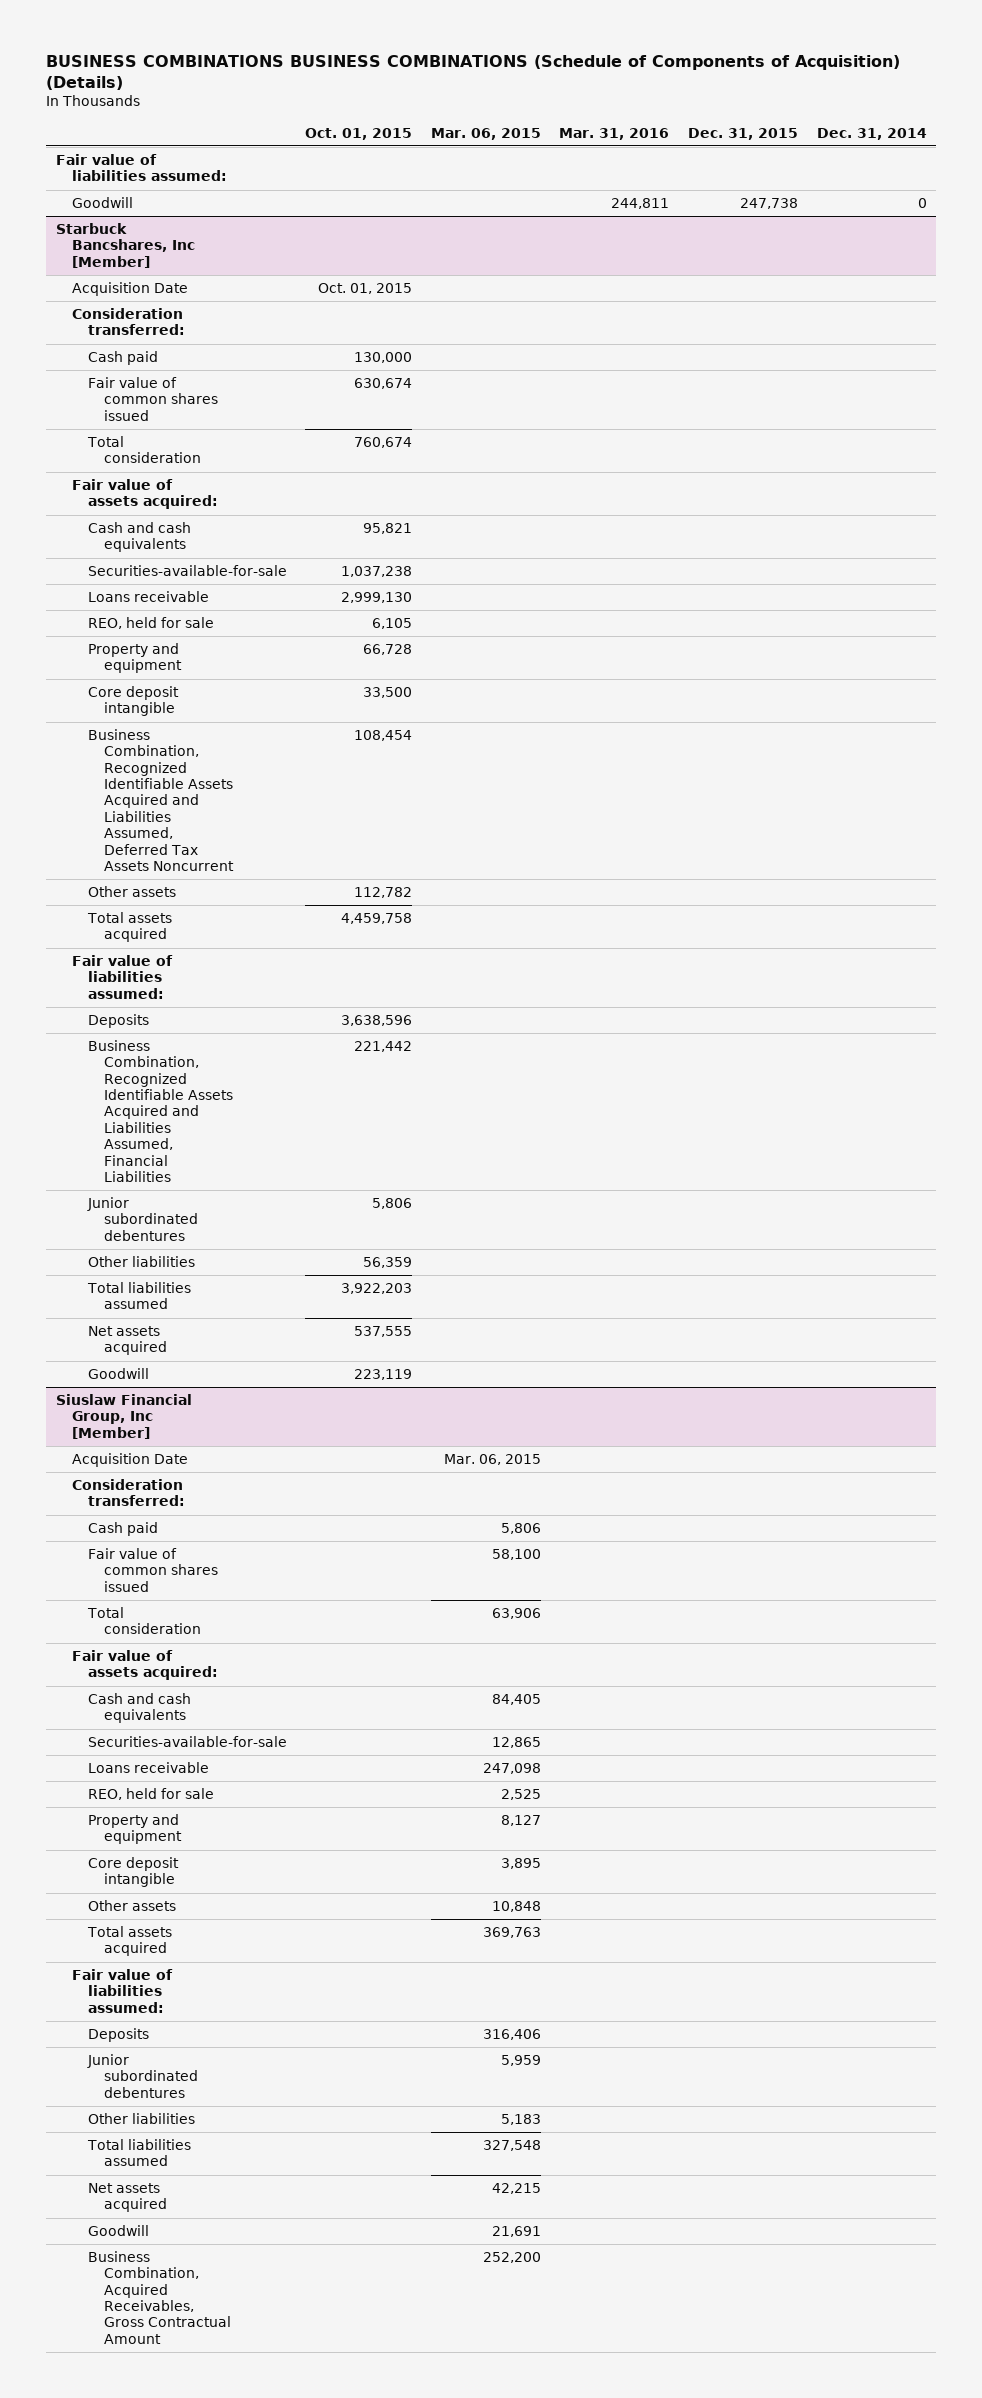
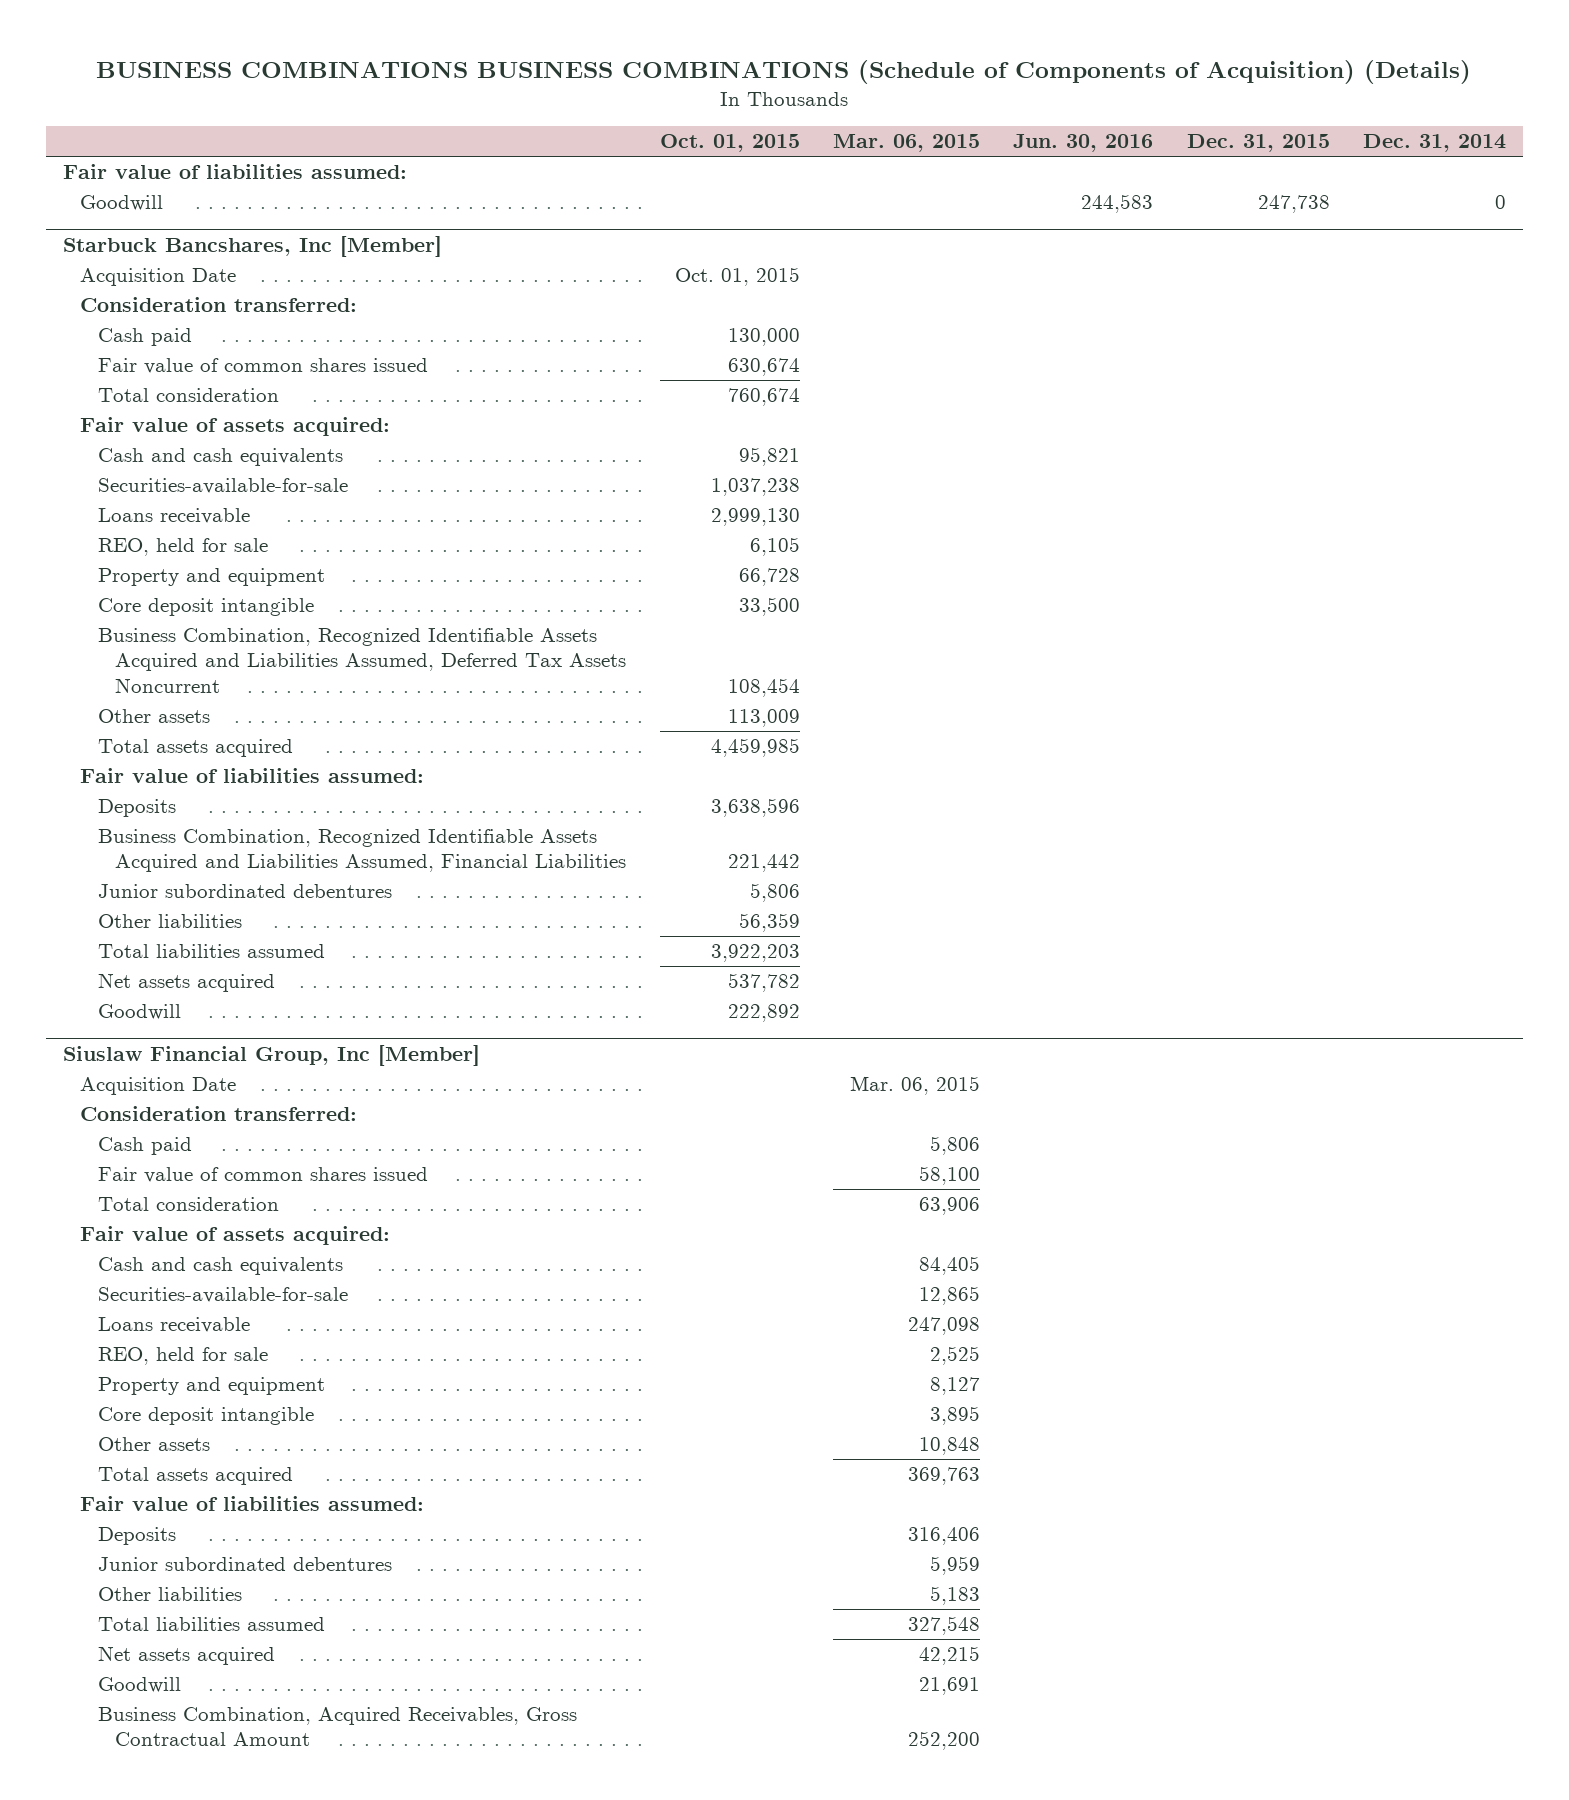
[559,127,670,140] Mar. 31, 2016 -> none
none -> [1013,134,1154,153] Jun. 30, 2016
[354,887,413,899] 112,782 -> [727,709,800,728] 113,009
[341,913,413,925] 4,459,758 -> [710,738,800,758] 4,459,985
[354,1326,413,1338] 537,555 -> [727,973,800,993] 537,782
[354,1369,413,1381] 223,119 -> [727,1004,800,1023] 222,892

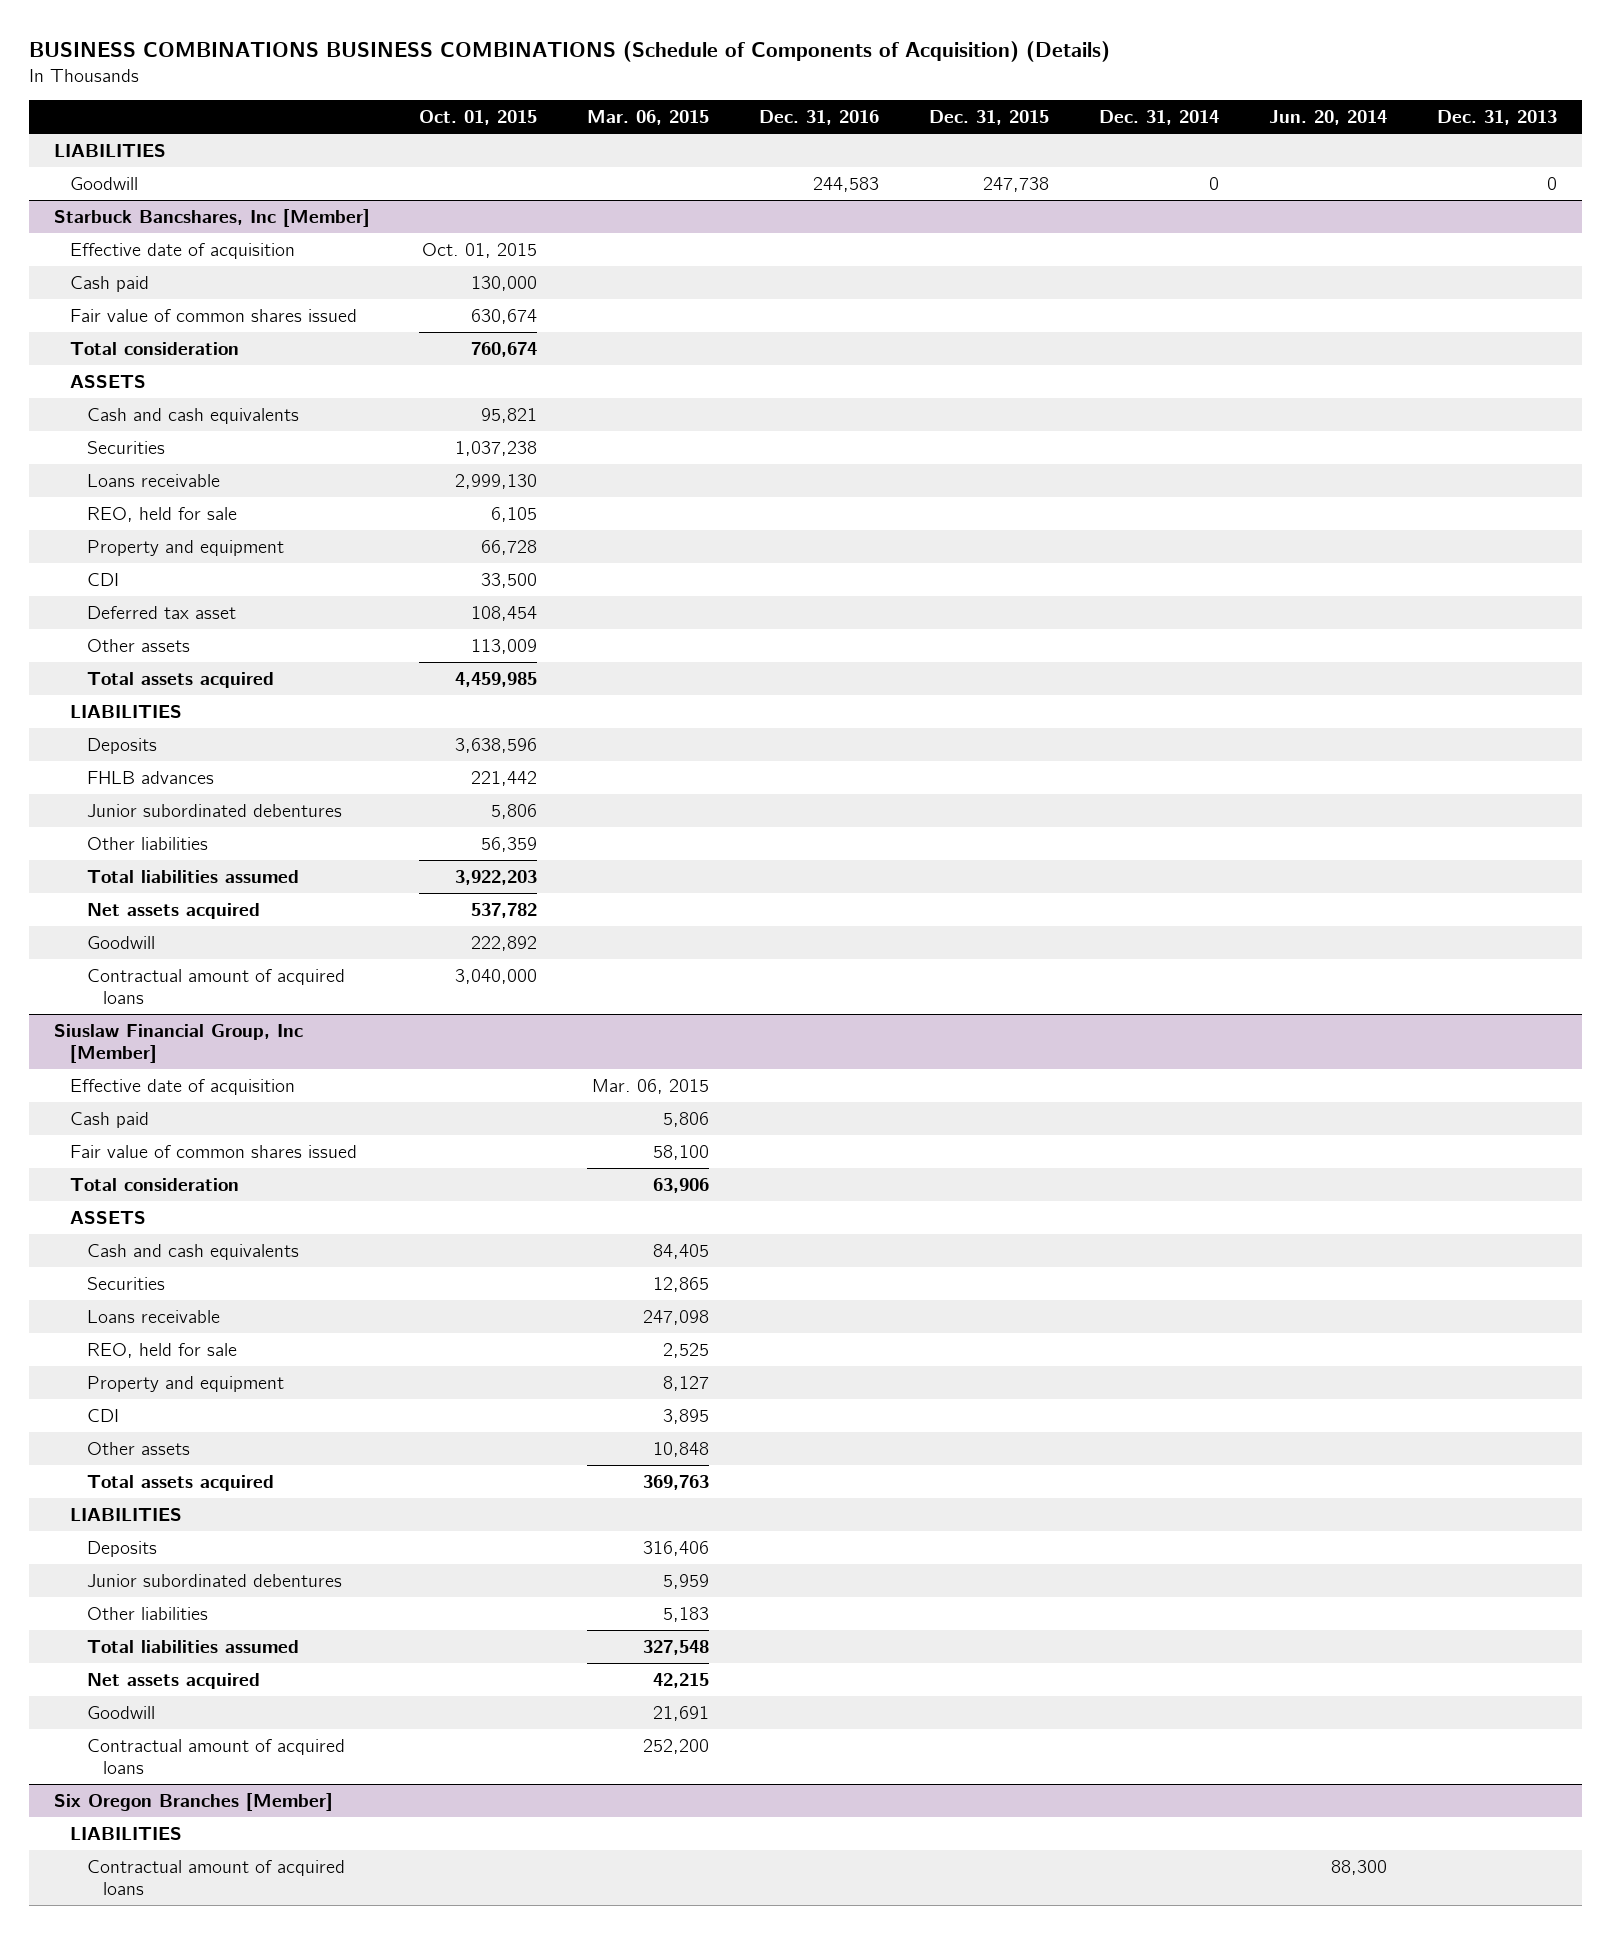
[1013,134,1154,153] Jun. 30, 2016 -> none
none -> [759,110,880,126] Dec. 31, 2016
none -> [1268,110,1387,126] Jun. 20, 2014
none -> [1436,110,1557,126] Dec. 31, 2013
[62,164,407,180] Fair value of liabilities assumed: -> [53,143,166,157] LIABILITIES
[80,297,358,313] Consideration transferred: -> none
[80,268,237,287] Acquisition Date -> [70,242,296,259] Effective date of acquisition
[80,417,391,437] Fair value of assets acquired: -> [70,374,147,388] ASSETS
[97,478,348,495] Securities-available-for-sale -> [86,440,165,454] Securities
[97,598,314,617] Core deposit intangible -> [86,572,119,586] CDI
[97,628,627,693] Business Combination, Recognized Identifiable Assets Acquired and Liabilities Assumed, Deferred Tax Assets Noncurrent -> [86,605,236,619] Deferred tax asset
[80,768,425,784] Fair value of liabilities assumed: -> [70,704,183,718] LIABILITIES
[97,829,627,873] Business Combination, Recognized Identifiable Assets Acquired and Liabilities Assumed, Financial Liabilities -> [86,770,214,784] FHLB advances
none -> [86,968,345,1004] Contractual amount of acquired loans
[80,1106,358,1122] Consideration transferred: -> none
[80,1077,237,1096] Acquisition Date -> [70,1078,296,1095] Effective date of acquisition
[80,1226,391,1246] Fair value of assets acquired: -> [70,1210,147,1224] ASSETS
[97,1287,348,1304] Securities-available-for-sale -> [86,1276,165,1290] Securities
[97,1407,314,1426] Core deposit intangible -> [86,1408,119,1422] CDI
[80,1496,425,1512] Fair value of liabilities assumed: -> [70,1507,183,1521] LIABILITIES
[97,1707,577,1747] Business Combination, Acquired Receivables, Gross Contractual Amount -> [86,1738,345,1774] Contractual amount of acquired loans
none -> [53,1792,333,1811] Six Oregon Branches [Member]
none -> [70,1826,183,1840] LIABILITIES
none -> [86,1859,345,1895] Contractual amount of acquired loans

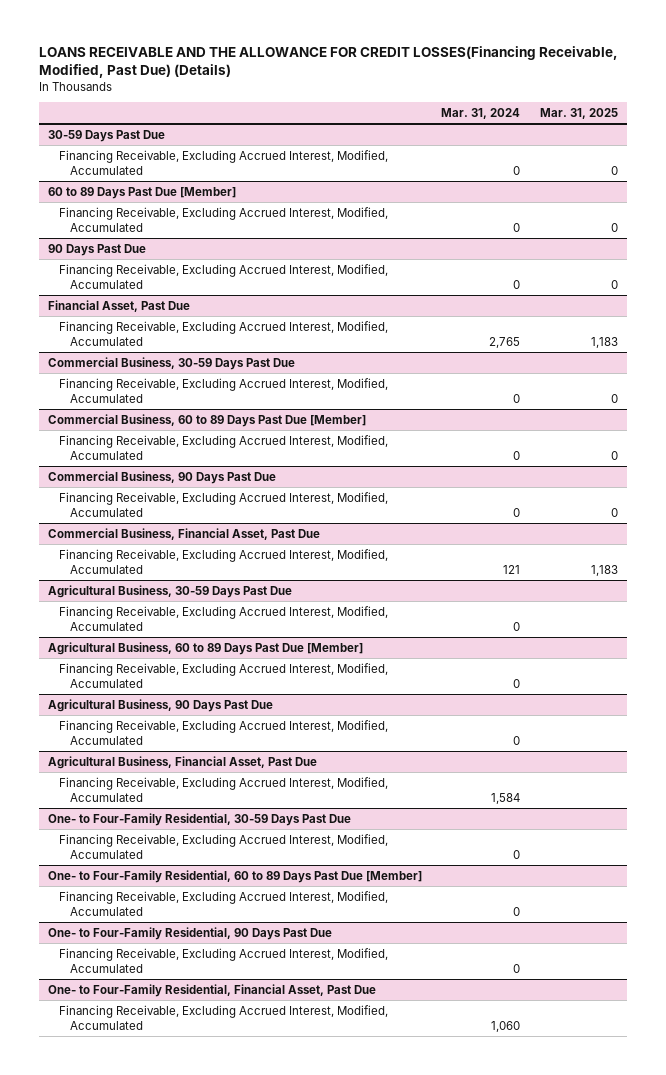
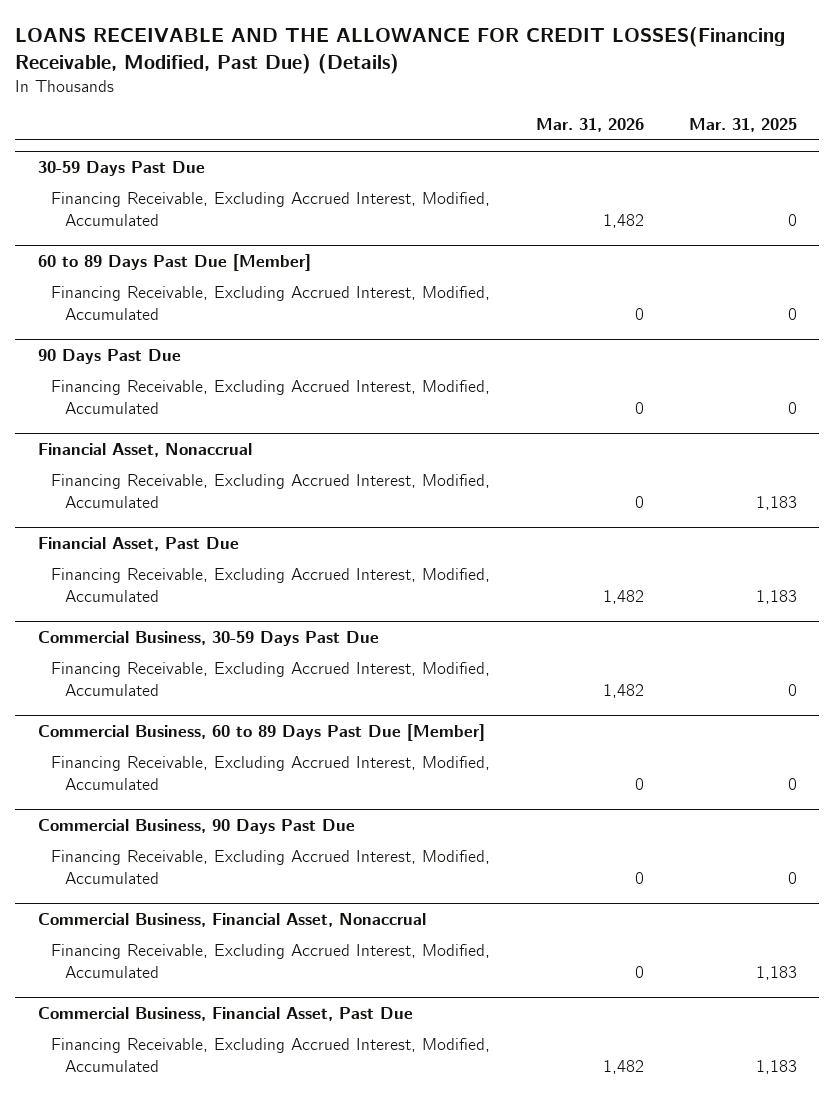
[441,108,521,120] Mar. 31, 2024 -> none
none -> [535,118,644,133] Mar. 31, 2026
none -> [37,443,252,458] Financial Asset, Nonaccrual
none -> [51,474,491,509] Financing Receivable, Excluding Accrued Interest, Modified, Accumulated
none -> [37,913,426,928] Commercial Business, Financial Asset, Nonaccrual
none -> [51,944,491,979] Financing Receivable, Excluding Accrued Interest, Modified, Accumulated
[48,584,293,598] Agricultural Business, 30-59 Days Past Due -> none
[59,605,389,631] Financing Receivable, Excluding Accrued Interest, Modified, Accumulated -> none
[48,641,364,655] Agricultural Business, 60 to 89 Days Past Due [Member] -> none
[59,662,389,688] Financing Receivable, Excluding Accrued Interest, Modified, Accumulated -> none
[48,698,274,712] Agricultural Business, 90 Days Past Due -> none
[59,719,389,745] Financing Receivable, Excluding Accrued Interest, Modified, Accumulated -> none
[48,755,318,769] Agricultural Business, Financial Asset, Past Due -> none
[59,776,389,802] Financing Receivable, Excluding Accrued Interest, Modified, Accumulated -> none
[48,812,352,826] One- to Four-Family Residential, 30-59 Days Past Due -> none
[59,833,389,859] Financing Receivable, Excluding Accrued Interest, Modified, Accumulated -> none
[48,869,423,883] One- to Four-Family Residential, 60 to 89 Days Past Due [Member] -> none
[59,890,389,916] Financing Receivable, Excluding Accrued Interest, Modified, Accumulated -> none
[48,926,333,940] One- to Four-Family Residential, 90 Days Past Due -> none
[59,947,389,973] Financing Receivable, Excluding Accrued Interest, Modified, Accumulated -> none
[48,983,377,997] One- to Four-Family Residential, Financial Asset, Past Due -> none
[59,1004,389,1030] Financing Receivable, Excluding Accrued Interest, Modified, Accumulated -> none

